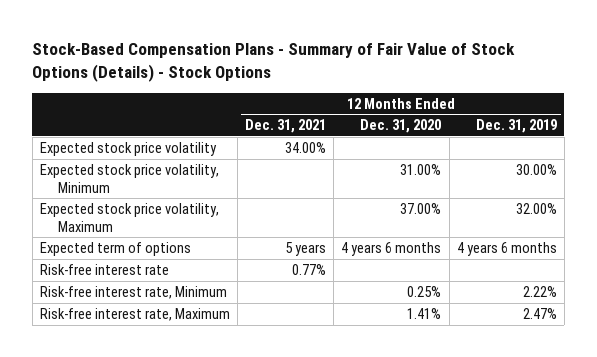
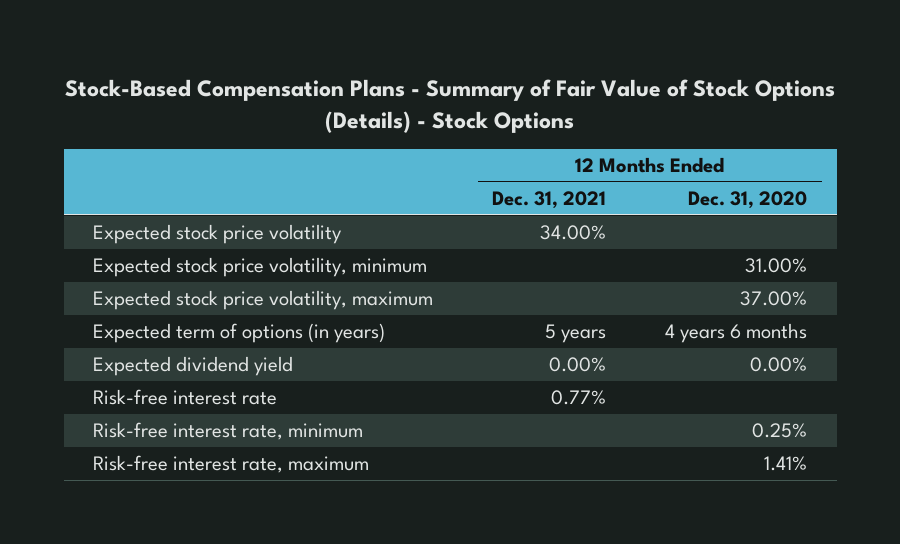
[475,119,557,134] Dec. 31, 2019 -> none
[39,164,219,193] Expected stock price volatility, Minimum -> [93,257,428,278] Expected stock price volatility, minimum
[39,203,219,232] Expected stock price volatility, Maximum -> [93,290,434,311] Expected stock price volatility, maximum
[39,242,191,257] Expected term of options -> [93,323,386,344] Expected term of options (in years)
none -> [93,356,294,377] Expected dividend yield
[39,286,227,300] Risk-free interest rate, Minimum -> [93,422,364,441] Risk-free interest rate, minimum
[39,308,230,322] Risk-free interest rate, Maximum -> [93,455,370,474] Risk-free interest rate, maximum

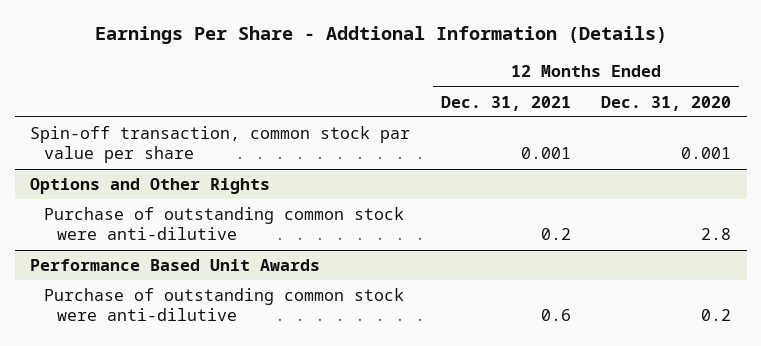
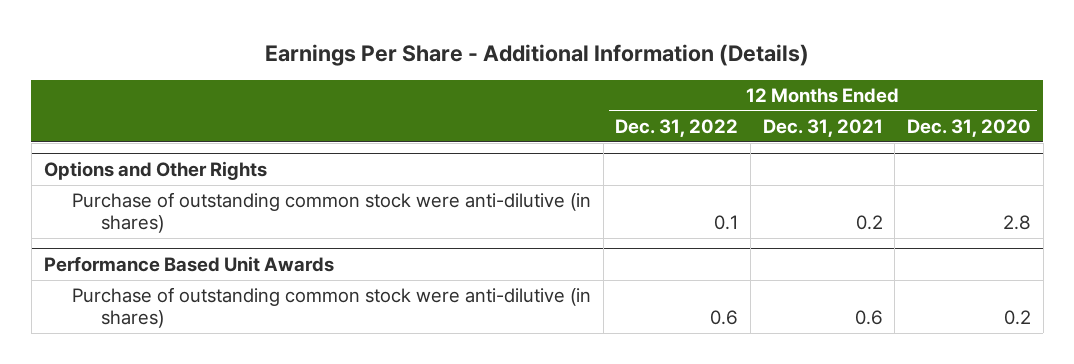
[94,25,667,44] Earnings Per Share - Addtional Information (Details) -> [265,43,810,66] Earnings Per Share - Additional Information (Details)
none -> [615,118,739,137] Dec. 31, 2022
[30,126,411,164] Spin-off transaction, common stock par value per share -> none
[43,207,404,241] Purchase of outstanding common stock were anti-dilutive -> [72,192,592,234] Purchase of outstanding common stock were anti-dilutive (in shares)
[43,288,404,322] Purchase of outstanding common stock were anti-dilutive -> [72,287,592,329] Purchase of outstanding common stock were anti-dilutive (in shares)

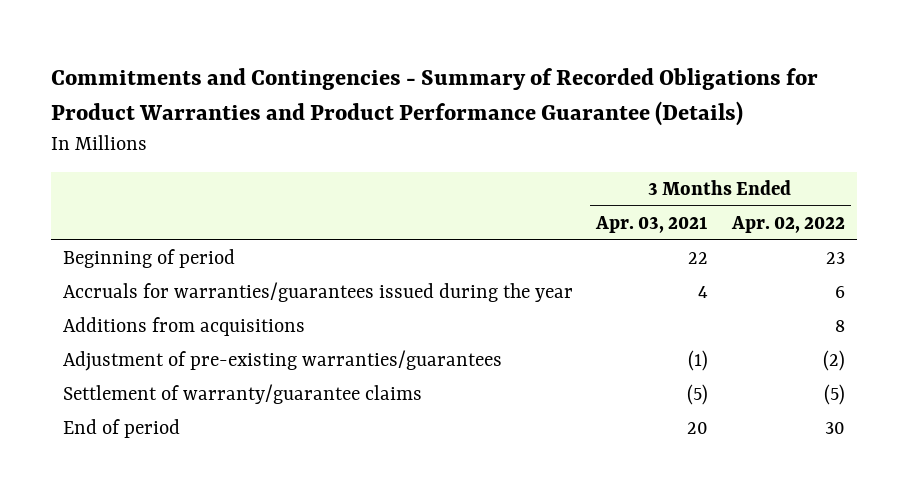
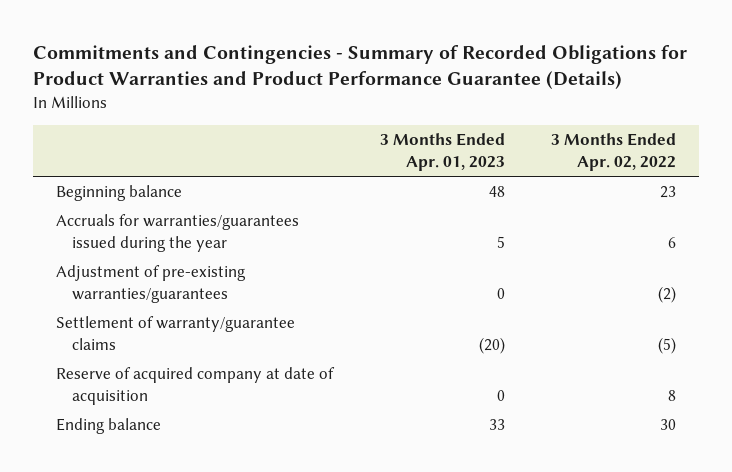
[595,215,709,233] Apr. 03, 2021 -> none
none -> [379,133,505,171] 3 Months Ended Apr. 01, 2023
[62,249,235,269] Beginning of period -> [56,185,183,202] Beginning balance
[62,317,305,337] Additions from acquisitions -> none
none -> [56,367,336,405] Reserve of acquired company at date of acquisition
[62,419,180,439] End of period -> [56,418,162,435] Ending balance

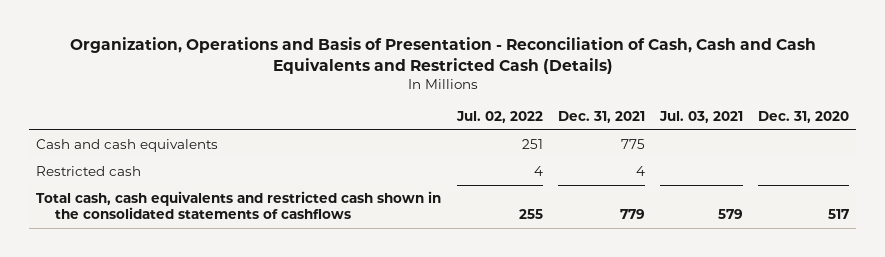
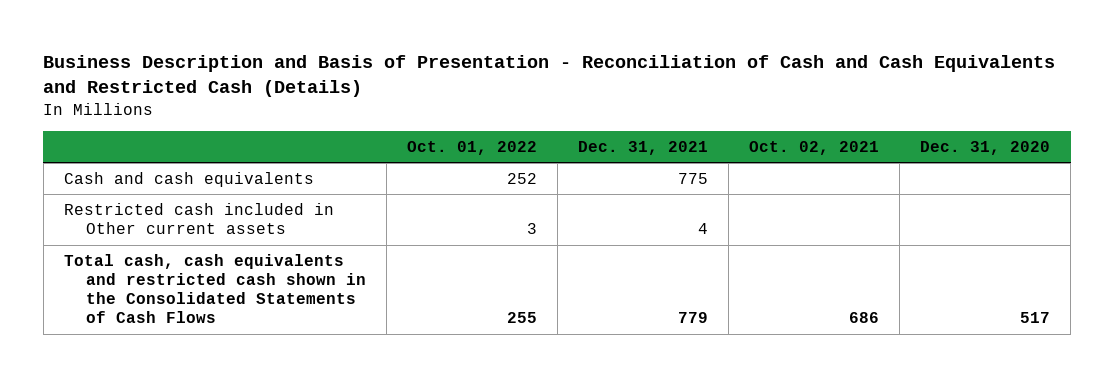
[69,37,816,75] Organization, Operations and Basis of Presentation - Reconciliation of Cash, Cash and Cash Equivalents and Restricted Cash (Details) -> [43,55,1056,98] Business Description and Basis of Presentation - Reconciliation of Cash and Cash Equivalents and Restricted Cash (Details)
[455,111,543,124] Jul. 02, 2022 -> none
[658,111,743,124] Jul. 03, 2021 -> none
none -> [407,140,538,155] Oct. 01, 2022
none -> [749,140,880,155] Oct. 02, 2021
[36,166,142,177] Restricted cash -> [63,203,334,235] Restricted cash included in Other current assets
[36,191,442,220] Total cash, cash equivalents and restricted cash shown in the consolidated statements of cashflows -> [63,254,367,324] Total cash, cash equivalents and restricted cash shown in the Consolidated Statements of Cash Flows

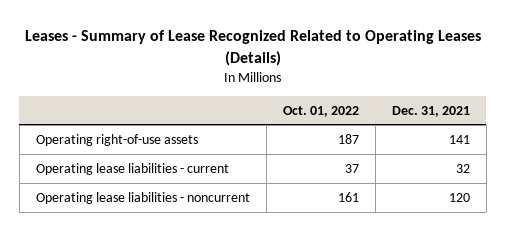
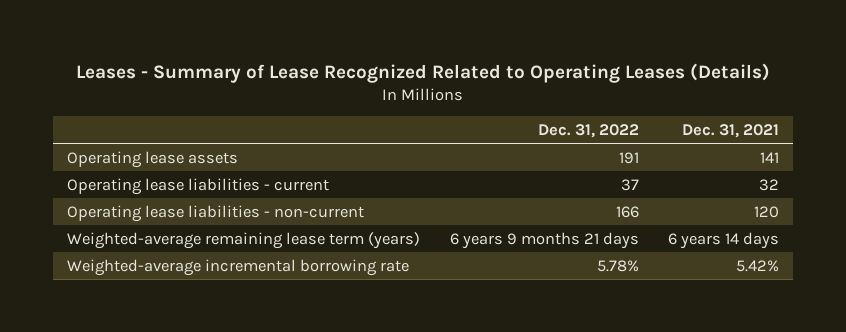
[282,105,359,117] Oct. 01, 2022 -> none
none -> [537,124,639,139] Dec. 31, 2022
[35,133,198,146] Operating right-of-use assets -> [67,150,239,168] Operating lease assets
[35,191,250,204] Operating lease liabilities - noncurrent -> [67,204,365,222] Operating lease liabilities - non-current
none -> [67,231,421,249] Weighted-average remaining lease term (years)
none -> [67,258,410,276] Weighted-average incremental borrowing rate

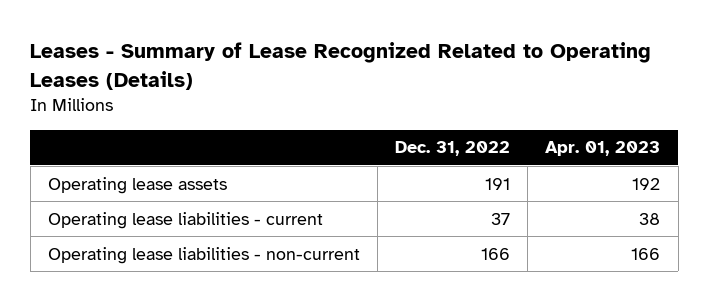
[681,124,779,139] Dec. 31, 2021 -> none
none -> [545,141,661,157] Apr. 01, 2023
[67,231,421,249] Weighted-average remaining lease term (years) -> none
[67,258,410,276] Weighted-average incremental borrowing rate -> none

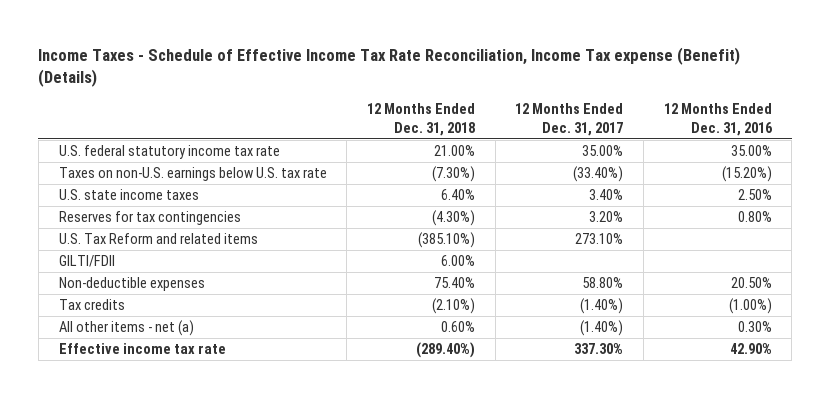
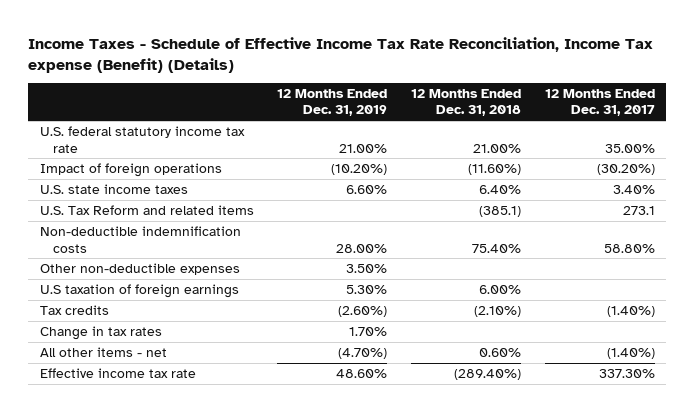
[663,103,773,136] 12 Months Ended Dec. 31, 2016 -> none
none -> [277,88,388,117] 12 Months Ended Dec. 31, 2019
[58,167,327,182] Taxes on non-U.S. earnings below U.S. tax rate -> none
none -> [39,162,222,177] Impact of foreign operations
[58,211,241,226] Reserves for tax contingencies -> none
[58,255,115,268] GILTI/FDII -> none
[417,232,475,249] (385.10%) -> [479,205,522,217] (385.1)
[575,233,624,245] 273.10% -> [622,205,655,215] 273.1
[58,277,205,292] Non-deductible expenses -> [39,225,241,253] Non-deductible indemnification costs
none -> [39,262,240,275] Other non-deductible expenses
none -> [39,283,239,298] U.S taxation of foreign earnings
none -> [39,325,162,340] Change in tax rates
[58,320,194,337] All other items - net (a) -> [39,346,167,357] All other items - net

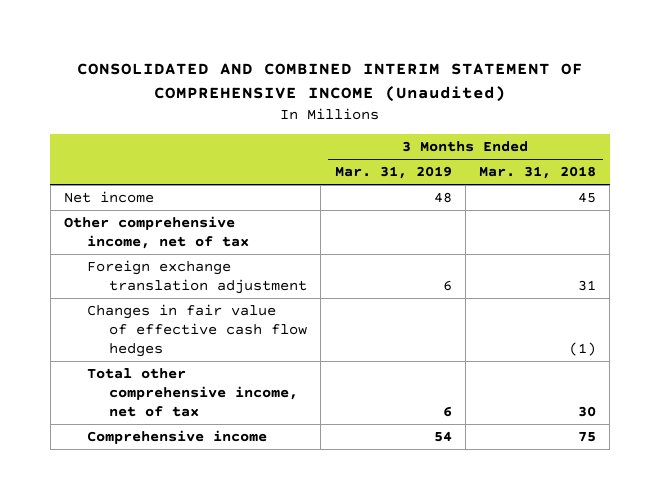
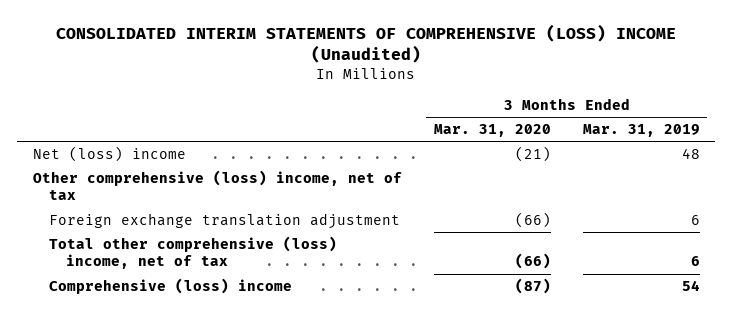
[77,63,584,102] CONSOLIDATED AND COMBINED INTERIM STATEMENT OF COMPREHENSIVE INCOME (Unaudited) -> [56,23,677,64] CONSOLIDATED INTERIM STATEMENTS OF COMPREHENSIVE (LOSS) INCOME (Unaudited)
[479,166,597,180] Mar. 31, 2018 -> none
none -> [433,124,551,138] Mar. 31, 2020
[64,191,155,204] Net income -> [33,145,187,162] Net (loss) income
[64,216,249,250] Other comprehensive income, net of tax -> [33,169,403,201] Other comprehensive (loss) income, net of tax
[86,304,308,358] Changes in fair value of effective cash flow hedges -> none
[86,368,299,418] Total other comprehensive income, net of tax -> [49,235,338,270] Total other comprehensive (loss) income, net of tax
[86,430,267,445] Comprehensive income -> [49,277,293,294] Comprehensive (loss) income

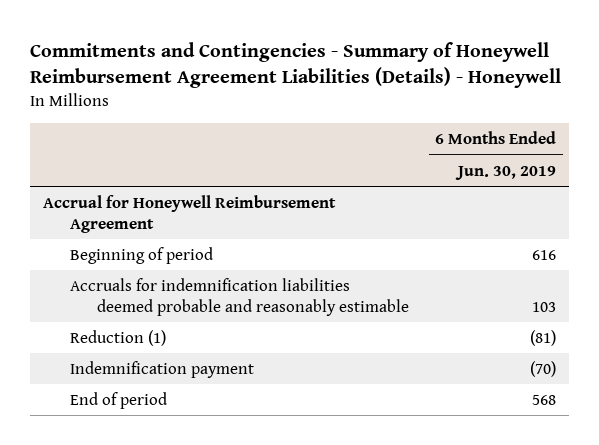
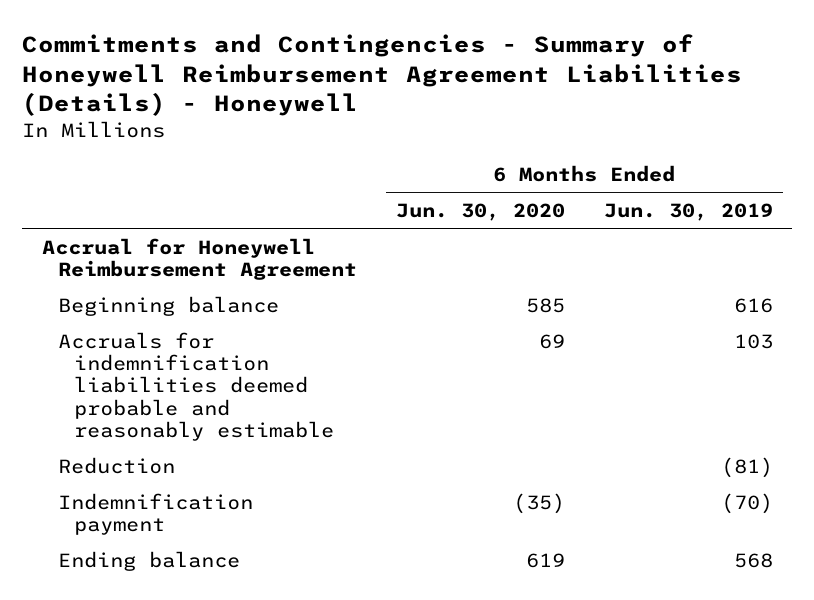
none -> [395,203,565,222] Jun. 30, 2020
[70,246,214,264] Beginning of period -> [57,295,279,316] Beginning balance
[70,329,167,346] Reduction (1) -> [57,456,175,474] Reduction
[70,391,168,409] End of period -> [57,550,240,571] Ending balance

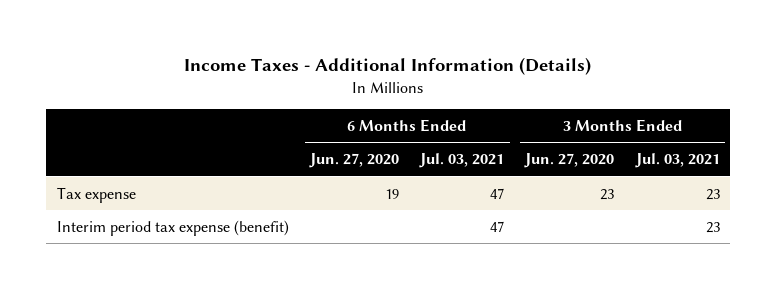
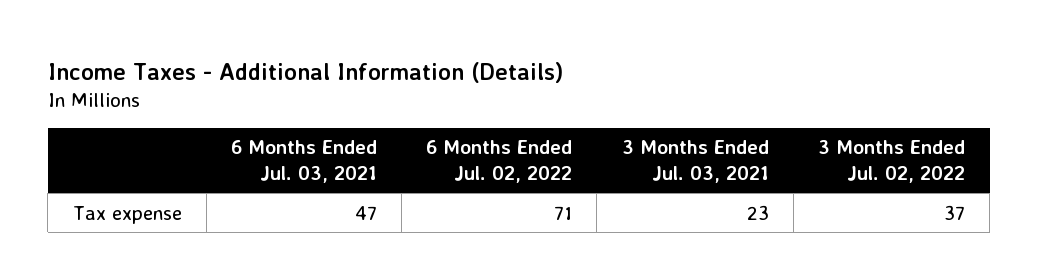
[309,153,400,169] Jun. 27, 2020 -> none
[524,153,615,169] Jun. 27, 2020 -> none
none -> [426,140,573,183] 6 Months Ended Jul. 02, 2022
none -> [818,140,966,183] 3 Months Ended Jul. 02, 2022
[56,219,289,236] Interim period tax expense (benefit) -> none

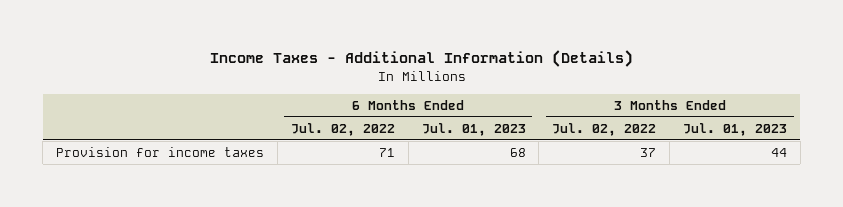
[230,140,377,183] 6 Months Ended Jul. 03, 2021 -> none
[621,140,769,183] 3 Months Ended Jul. 03, 2021 -> none
none -> [421,122,526,136] Jul. 01, 2023
none -> [682,122,787,136] Jul. 01, 2023
[72,205,182,224] Tax expense -> [56,147,265,158] Provision for income taxes

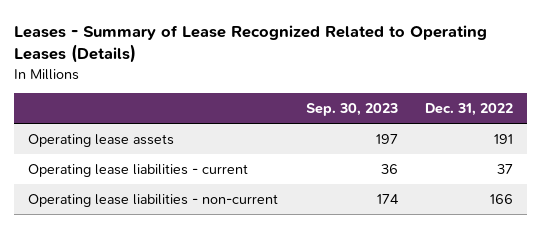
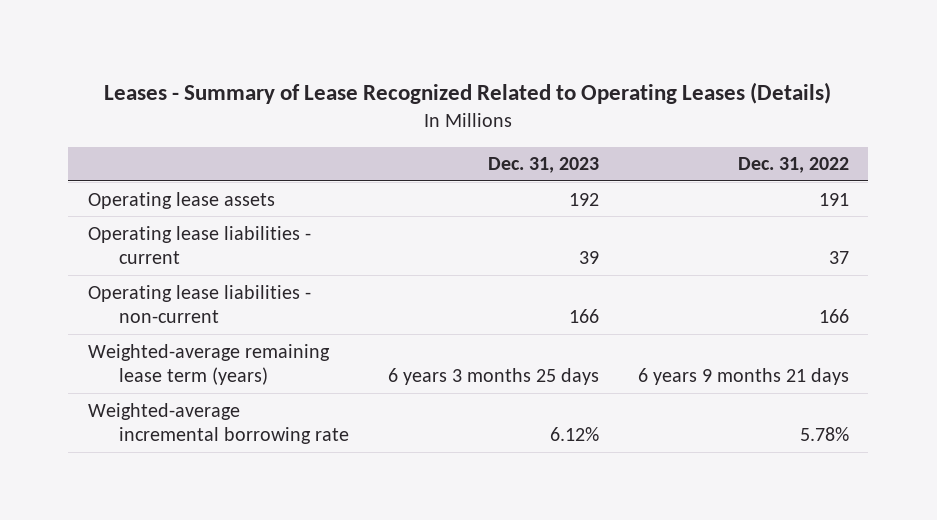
[305,103,398,117] Sep. 30, 2023 -> none
none -> [487,157,599,174] Dec. 31, 2023
none -> [87,343,330,386] Weighted-average remaining lease term (years)
none -> [87,402,349,445] Weighted-average incremental borrowing rate

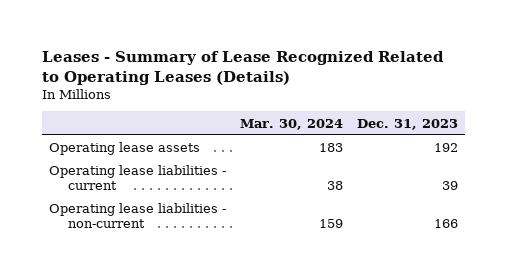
[737,157,849,174] Dec. 31, 2022 -> none
none -> [239,118,343,130] Mar. 30, 2024
[87,343,330,386] Weighted-average remaining lease term (years) -> none
[87,402,349,445] Weighted-average incremental borrowing rate -> none

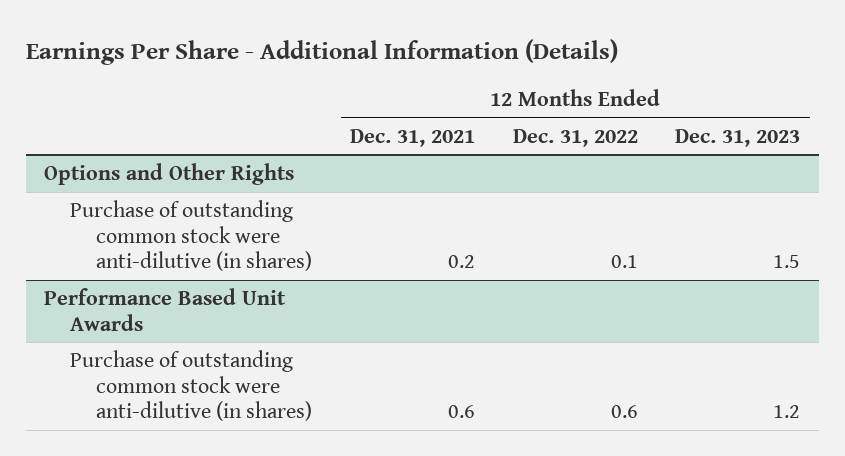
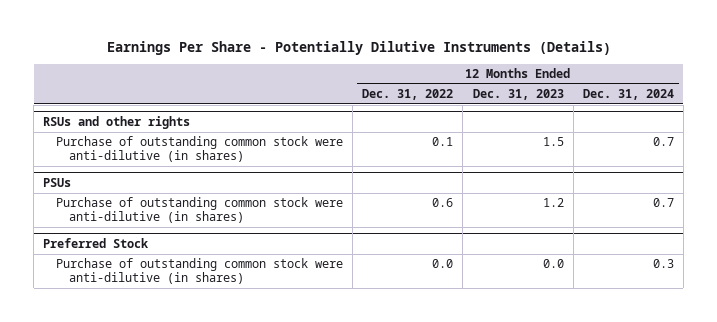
[25,39,618,66] Earnings Per Share - Additional Information (Details) -> [106,40,611,55] Earnings Per Share - Potentially Dilutive Instruments (Details)
[349,128,475,147] Dec. 31, 2021 -> none
none -> [582,88,674,100] Dec. 31, 2024
[44,163,295,186] Options and Other Rights -> [43,116,191,130] RSUs and other rights
[44,288,287,331] Performance Based Unit Awards -> [43,178,72,188] PSUs
none -> [43,238,150,249] Preferred Stock
none -> [55,258,343,284] Purchase of outstanding common stock were anti-dilutive (in shares)

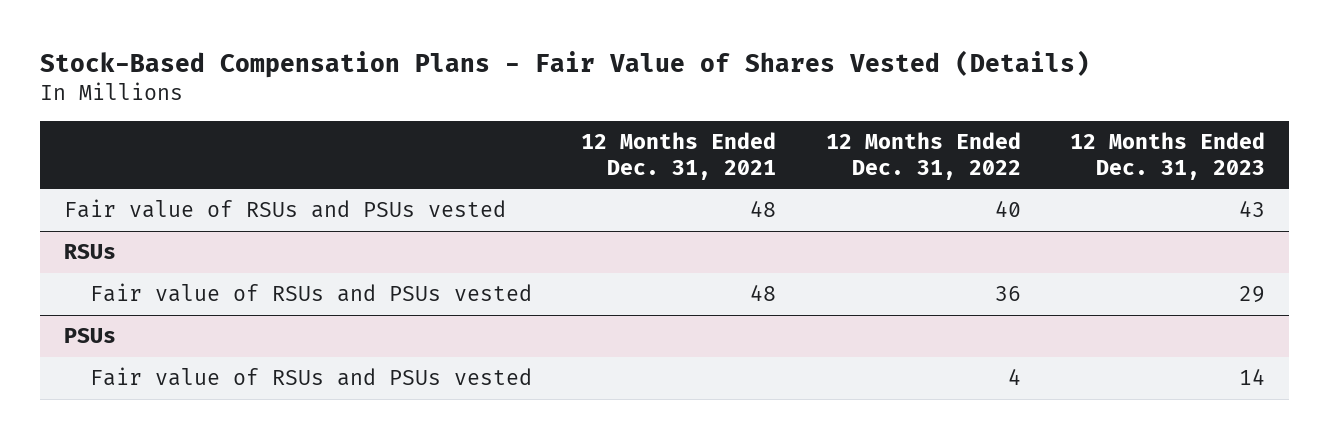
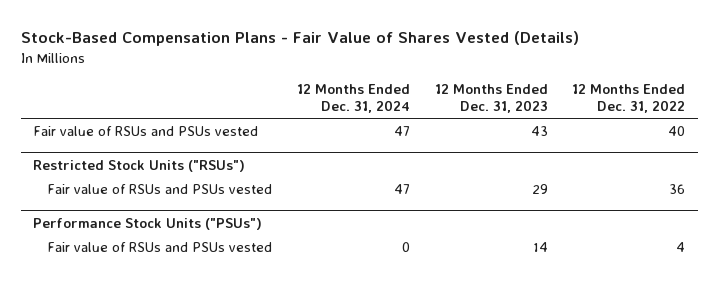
[581,131,777,180] 12 Months Ended Dec. 31, 2021 -> none
none -> [296,84,410,113] 12 Months Ended Dec. 31, 2024
[64,244,117,260] RSUs -> [32,159,245,172] Restricted Stock Units ("RSUs")
[64,328,117,344] PSUs -> [32,217,262,230] Performance Stock Units ("PSUs")

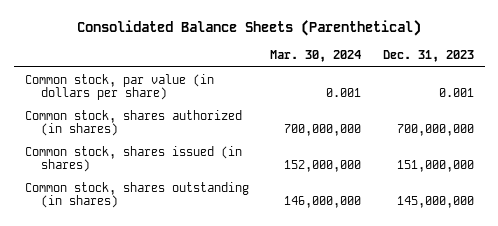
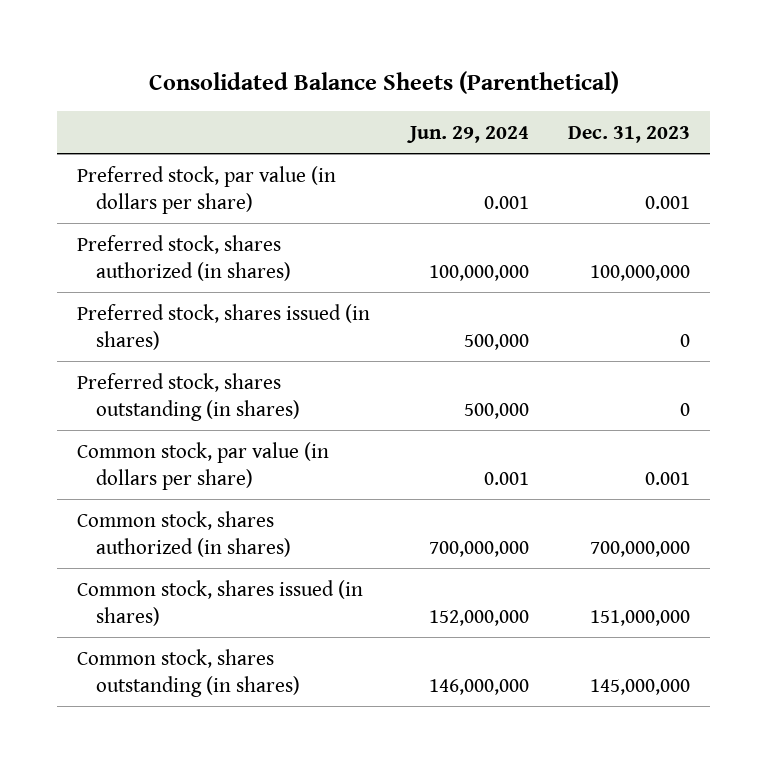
[270,50,362,63] Mar. 30, 2024 -> none
none -> [406,125,529,143] Jun. 29, 2024
none -> [77,165,337,214] Preferred stock, par value (in dollars per share)
none -> [77,234,292,281] Preferred stock, shares authorized (in shares)
none -> [77,303,371,350] Preferred stock, shares issued (in shares)
none -> [77,372,301,421] Preferred stock, shares outstanding (in shares)

